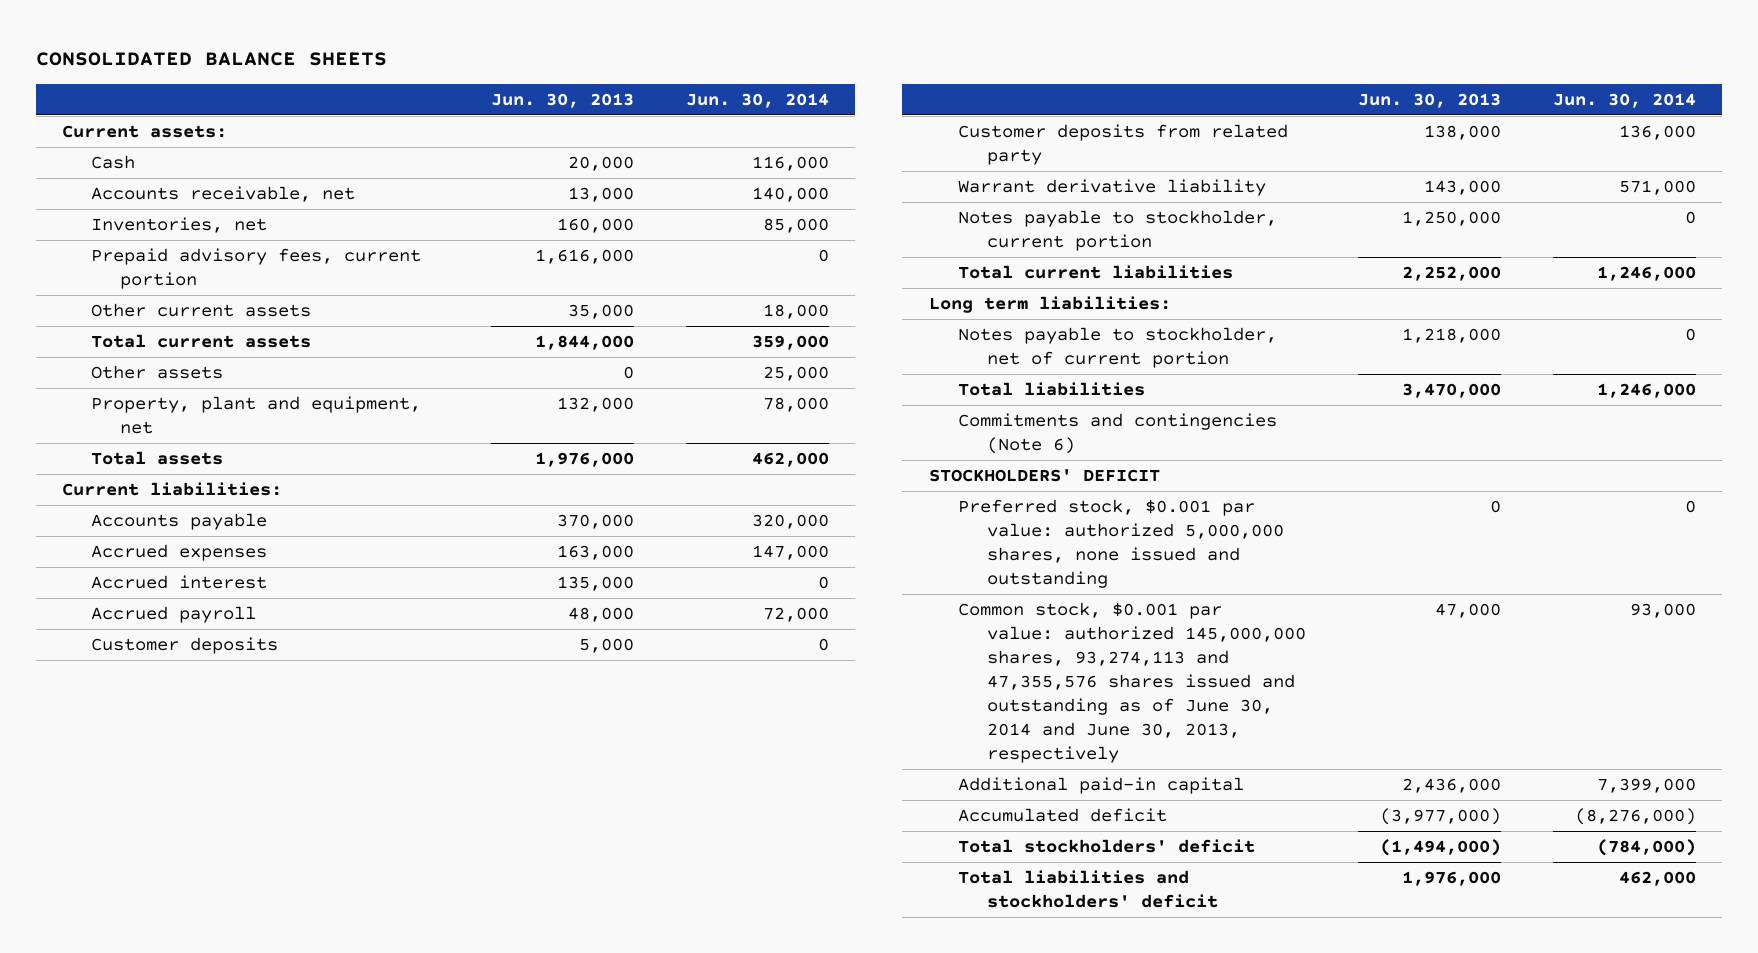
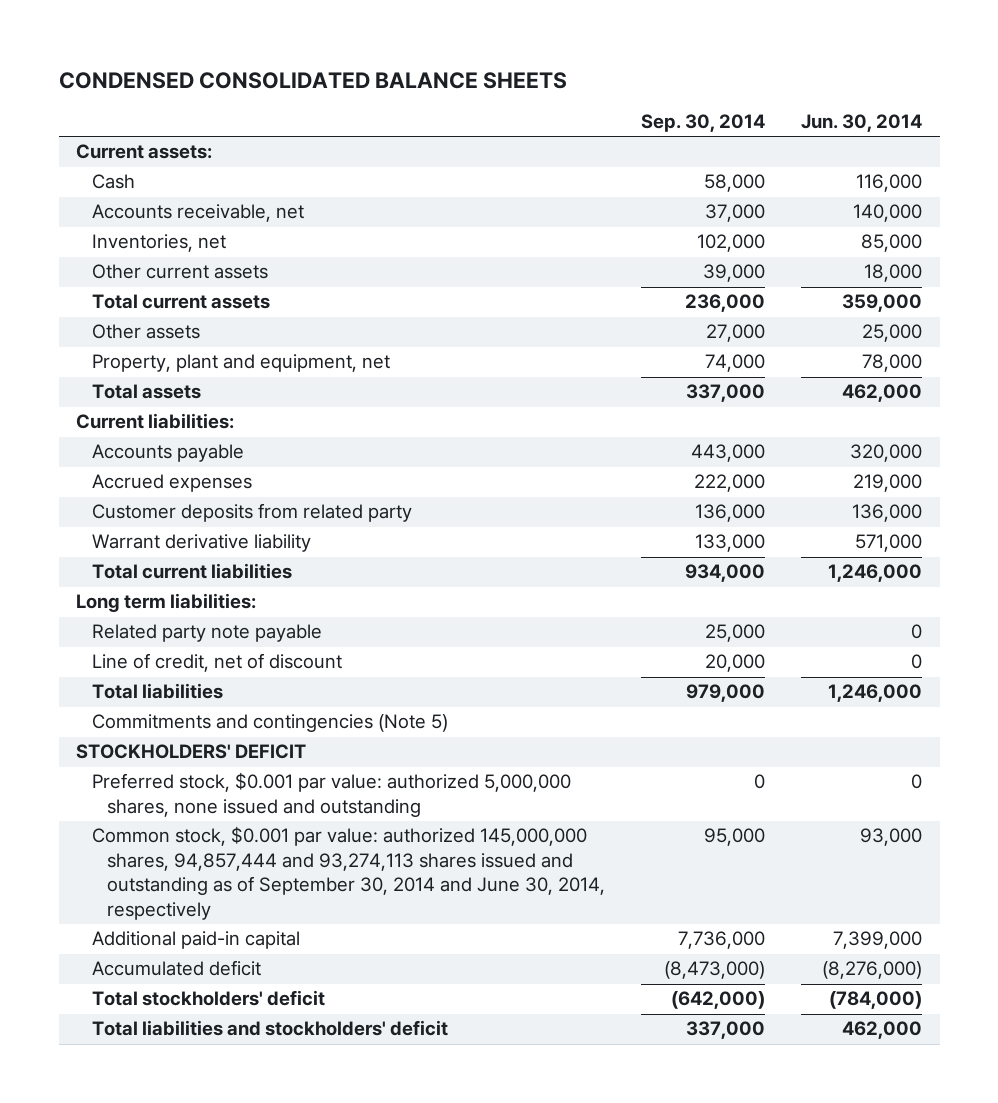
[35,51,387,66] CONSOLIDATED BALANCE SHEETS -> [58,71,567,89] CONDENSED CONSOLIDATED BALANCE SHEETS
[491,92,635,108] Jun. 30, 2013 -> none
none -> [641,114,766,133] Sep. 30, 2014
[90,248,421,290] Prepaid advisory fees, current portion -> none
[90,575,267,590] Accrued interest -> none
[90,606,256,624] Accrued payroll -> none
[90,637,278,655] Customer deposits -> none
[752,545,830,561] 147,000 -> [852,474,922,493] 219,000
[957,210,1277,252] Notes payable to stockholder, current portion -> none
[957,327,1277,369] Notes payable to stockholder, net of current portion -> [91,624,322,643] Related party note payable
none -> [91,653,342,673] Line of credit, net of discount
[957,413,1277,455] Commitments and contingencies (Note 6) -> [91,714,448,733] Commitments and contingencies (Note 5)
[957,602,1306,763] Common stock, $0.001 par value: authorized 145,000,000 shares, 93,274,113 and 47,355,576 shares issued and outstanding as of June 30, 2014 and June 30, 2013, respectively -> [91,826,606,920] Common stock, $0.001 par value: authorized 145,000,000 shares, 94,857,444 and 93,274,113 shares issued and outstanding as of September 30, 2014 and June 30, 2014, respectively

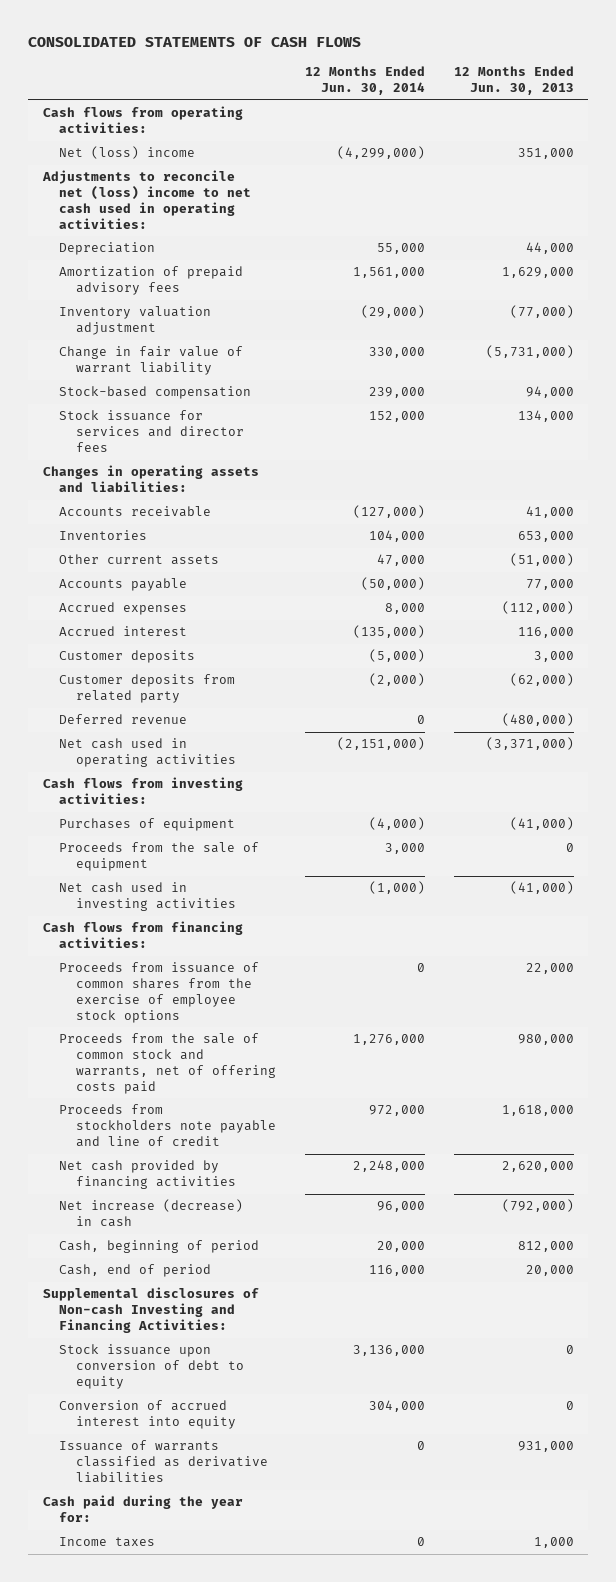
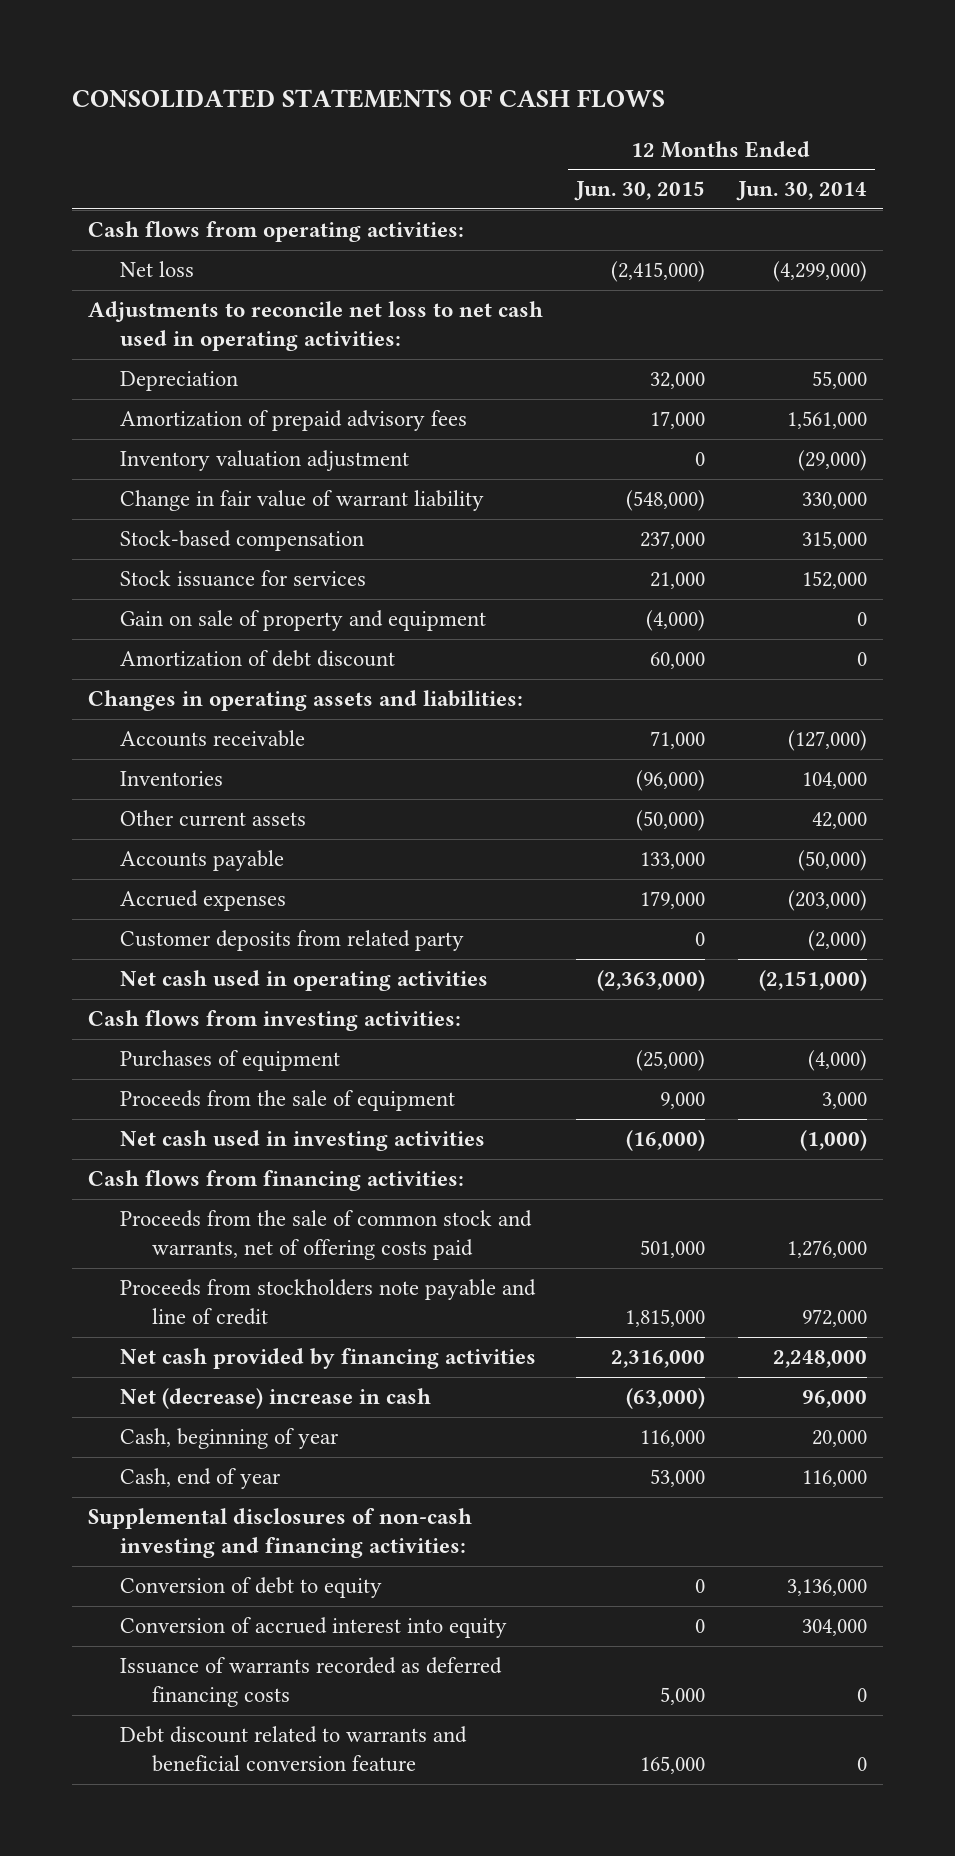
[453,66,574,96] 12 Months Ended Jun. 30, 2013 -> none
none -> [573,181,705,202] Jun. 30, 2015
[59,146,196,160] Net (loss) income -> [120,261,195,278] Net loss
[41,170,252,229] Adjustments to reconcile net (loss) income to net cash used in operating activities: -> [87,301,543,352] Adjustments to reconcile net loss to net cash used in operating activities:
[368,387,425,399] 239,000 -> [801,531,867,550] 315,000
[59,410,244,452] Stock issuance for services and director fees -> [120,570,367,588] Stock issuance for services
none -> [120,610,487,632] Gain on sale of property and equipment
none -> [120,650,396,668] Amortization of debt discount
[376,554,425,567] 47,000 -> [811,812,867,830] 42,000
[59,626,188,637] Accrued interest -> none
[59,650,196,664] Customer deposits -> none
[384,603,425,615] 8,000 -> [787,890,867,912] (203,000)
[59,714,188,725] Deferred revenue -> none
[59,962,260,1023] Proceeds from issuance of common shares from the exercise of employee stock options -> none
[59,1199,244,1228] Net increase (decrease) in cash -> [120,1388,432,1410] Net (decrease) increase in cash
[59,1240,260,1254] Cash, beginning of period -> [120,1428,340,1450] Cash, beginning of year
[59,1264,212,1278] Cash, end of period -> [120,1468,282,1490] Cash, end of year
[42,1287,259,1333] Supplemental disclosures of Non-cash Investing and Financing Activities: -> [87,1508,472,1559] Supplemental disclosures of non-cash investing and financing activities:
[59,1344,244,1389] Stock issuance upon conversion of debt to equity -> [120,1577,383,1599] Conversion of debt to equity
[59,1440,268,1483] Issuance of warrants classified as derivative liabilities -> none
[42,1495,243,1523] Cash paid during the year for: -> none
[59,1537,156,1548] Income taxes -> none
none -> [120,1657,503,1708] Issuance of warrants recorded as deferred financing costs
none -> [120,1726,468,1773] Debt discount related to warrants and beneficial conversion feature

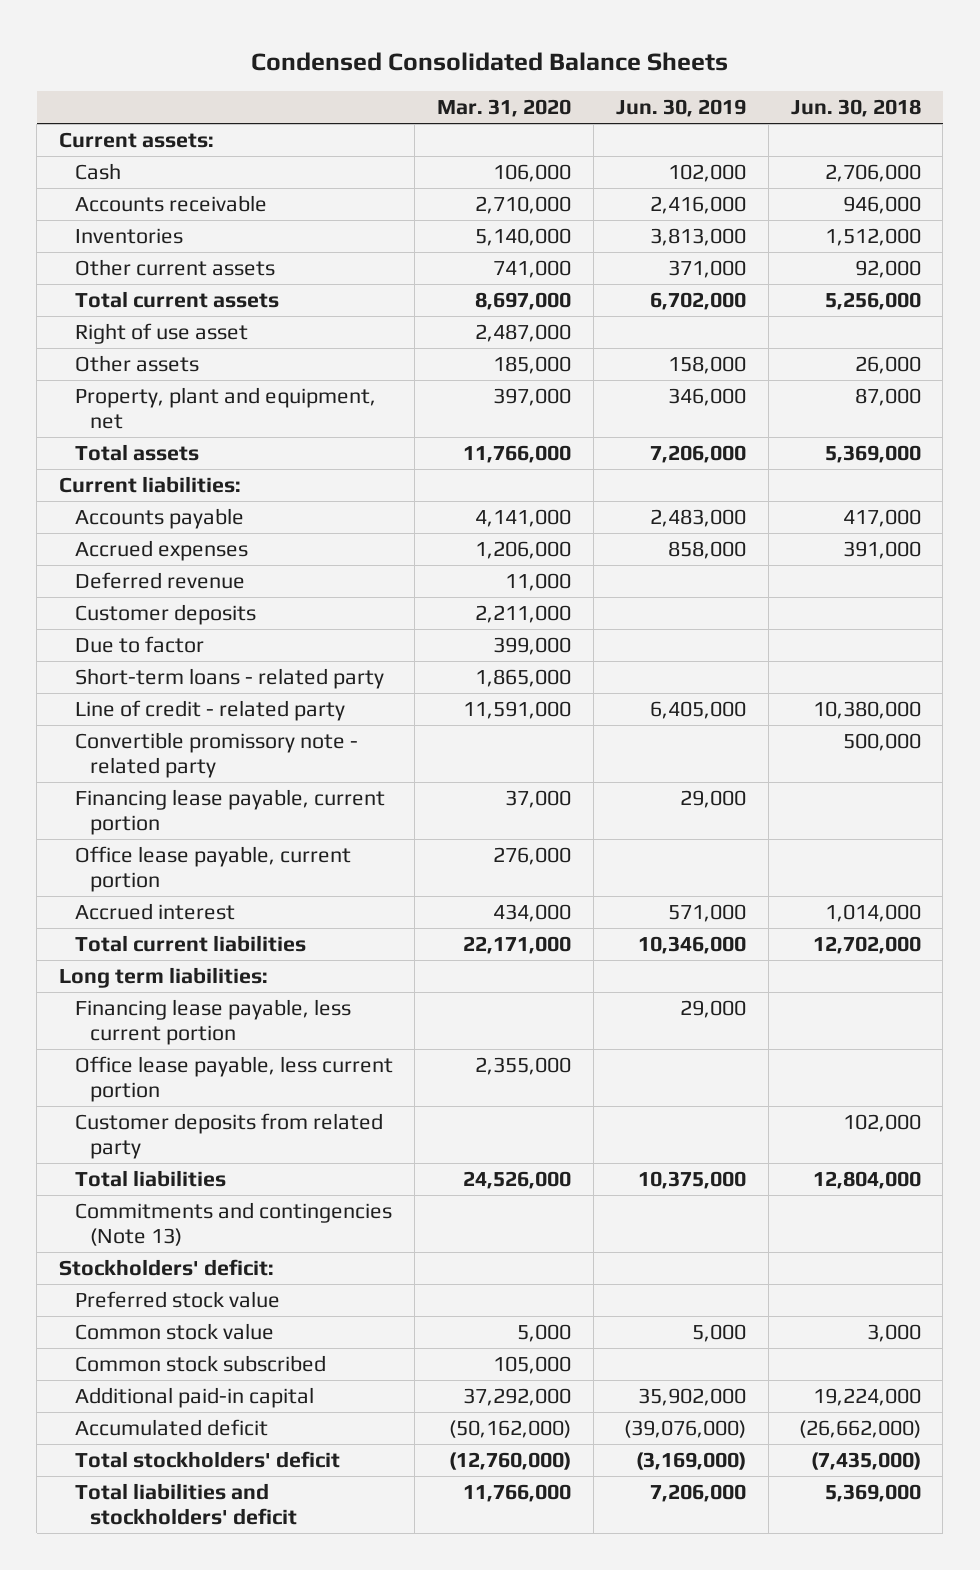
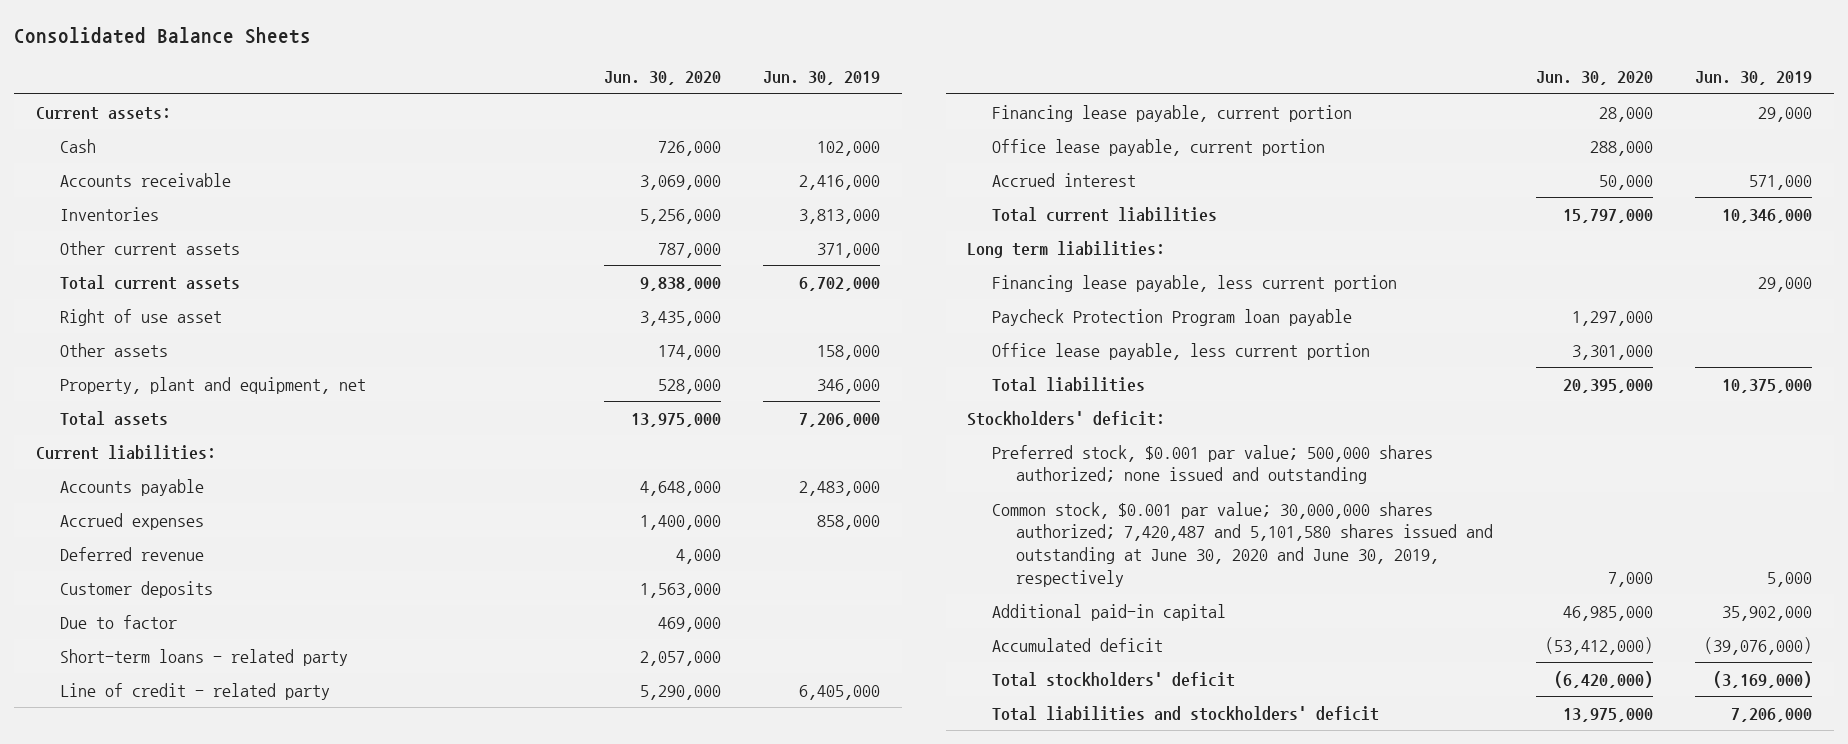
[250,51,728,71] Condensed Consolidated Balance Sheets -> [14,26,312,44] Consolidated Balance Sheets
[437,99,572,118] Mar. 31, 2020 -> none
[790,99,921,118] Jun. 30, 2018 -> none
none -> [603,71,721,86] Jun. 30, 2020
[74,731,358,779] Convertible promissory note - related party -> none
none -> [991,308,1352,326] Paycheck Protection Program loan payable
[74,1112,383,1160] Customer deposits from related party -> none
[74,1201,392,1247] Commitments and contingencies (Note 13) -> none
[74,1354,326,1372] Common stock subscribed -> none
[74,1290,280,1308] Preferred stock value -> [991,444,1433,485] Preferred stock, $0.001 par value; 500,000 shares authorized; none issued and outstanding
[74,1322,274,1340] Common stock value -> [991,501,1494,587] Common stock, $0.001 par value; 30,000,000 shares authorized; 7,420,487 and 5,101,580 shares issued and outstanding at June 30, 2020 and June 30, 2019, respectively

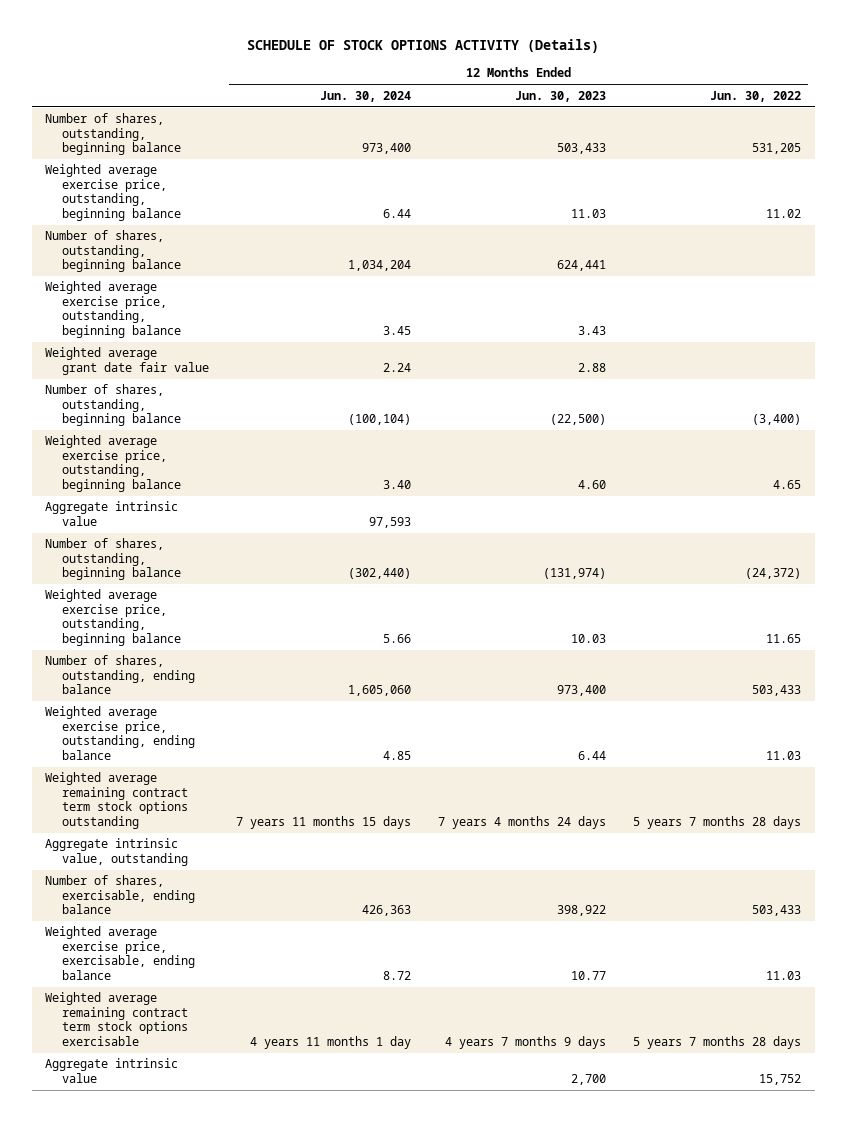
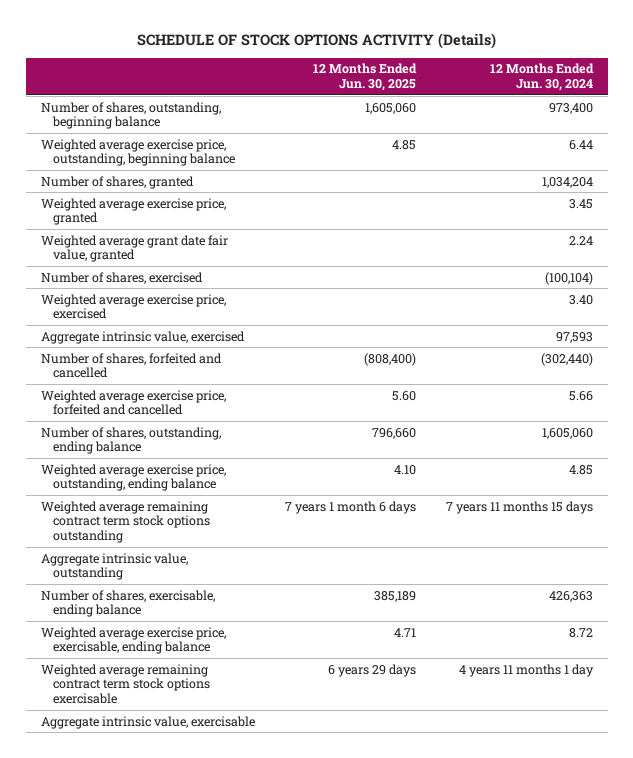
[515,90,607,102] Jun. 30, 2023 -> none
[710,90,802,102] Jun. 30, 2022 -> none
none -> [312,63,417,92] 12 Months Ended Jun. 30, 2025
[45,230,181,273] Number of shares, outstanding, beginning balance -> [40,175,194,189] Number of shares, granted
[45,281,181,338] Weighted average exercise price, outstanding, beginning balance -> [40,197,226,226] Weighted average exercise price, granted
[45,347,209,375] Weighted average grant date fair value -> [40,234,228,263] Weighted average grant date fair value, granted
[45,384,181,427] Number of shares, outstanding, beginning balance -> [40,271,203,284] Number of shares, exercised
[45,435,181,492] Weighted average exercise price, outstanding, beginning balance -> [40,293,226,320] Weighted average exercise price, exercised
[45,501,179,526] Aggregate intrinsic value -> [40,330,245,344] Aggregate intrinsic value, exercised
[45,538,181,581] Number of shares, outstanding, beginning balance -> [40,352,222,379] Number of shares, forfeited and cancelled
[45,589,181,646] Weighted average exercise price, outstanding, beginning balance -> [40,389,226,416] Weighted average exercise price, forfeited and cancelled
[45,1058,179,1083] Aggregate intrinsic value -> [40,715,255,729] Aggregate intrinsic value, exercisable

